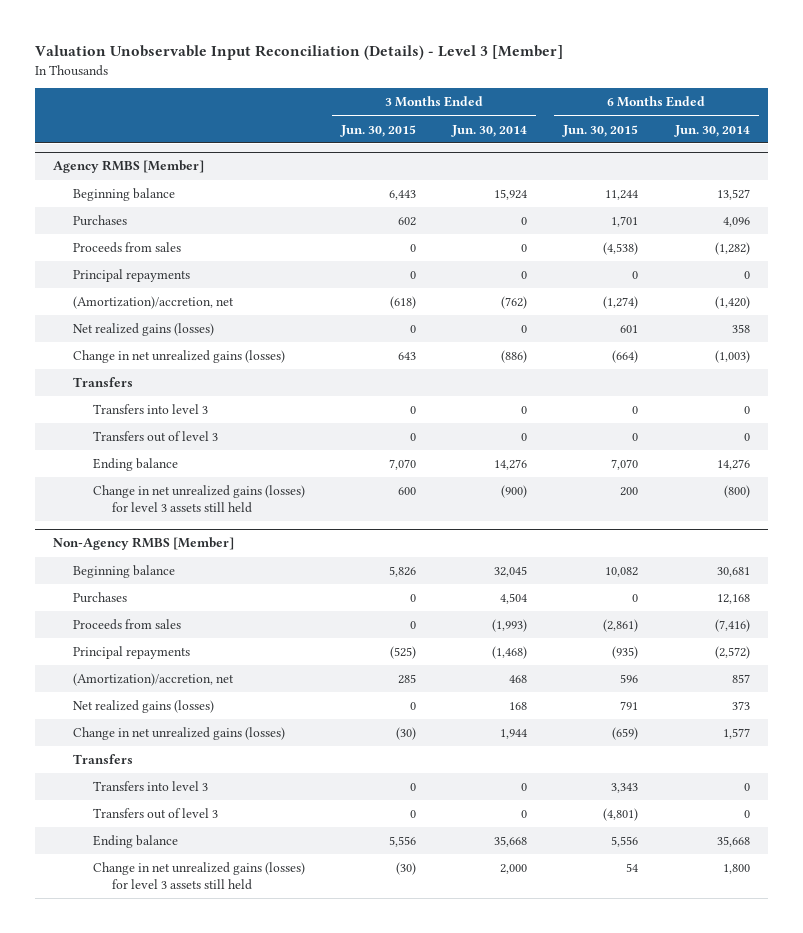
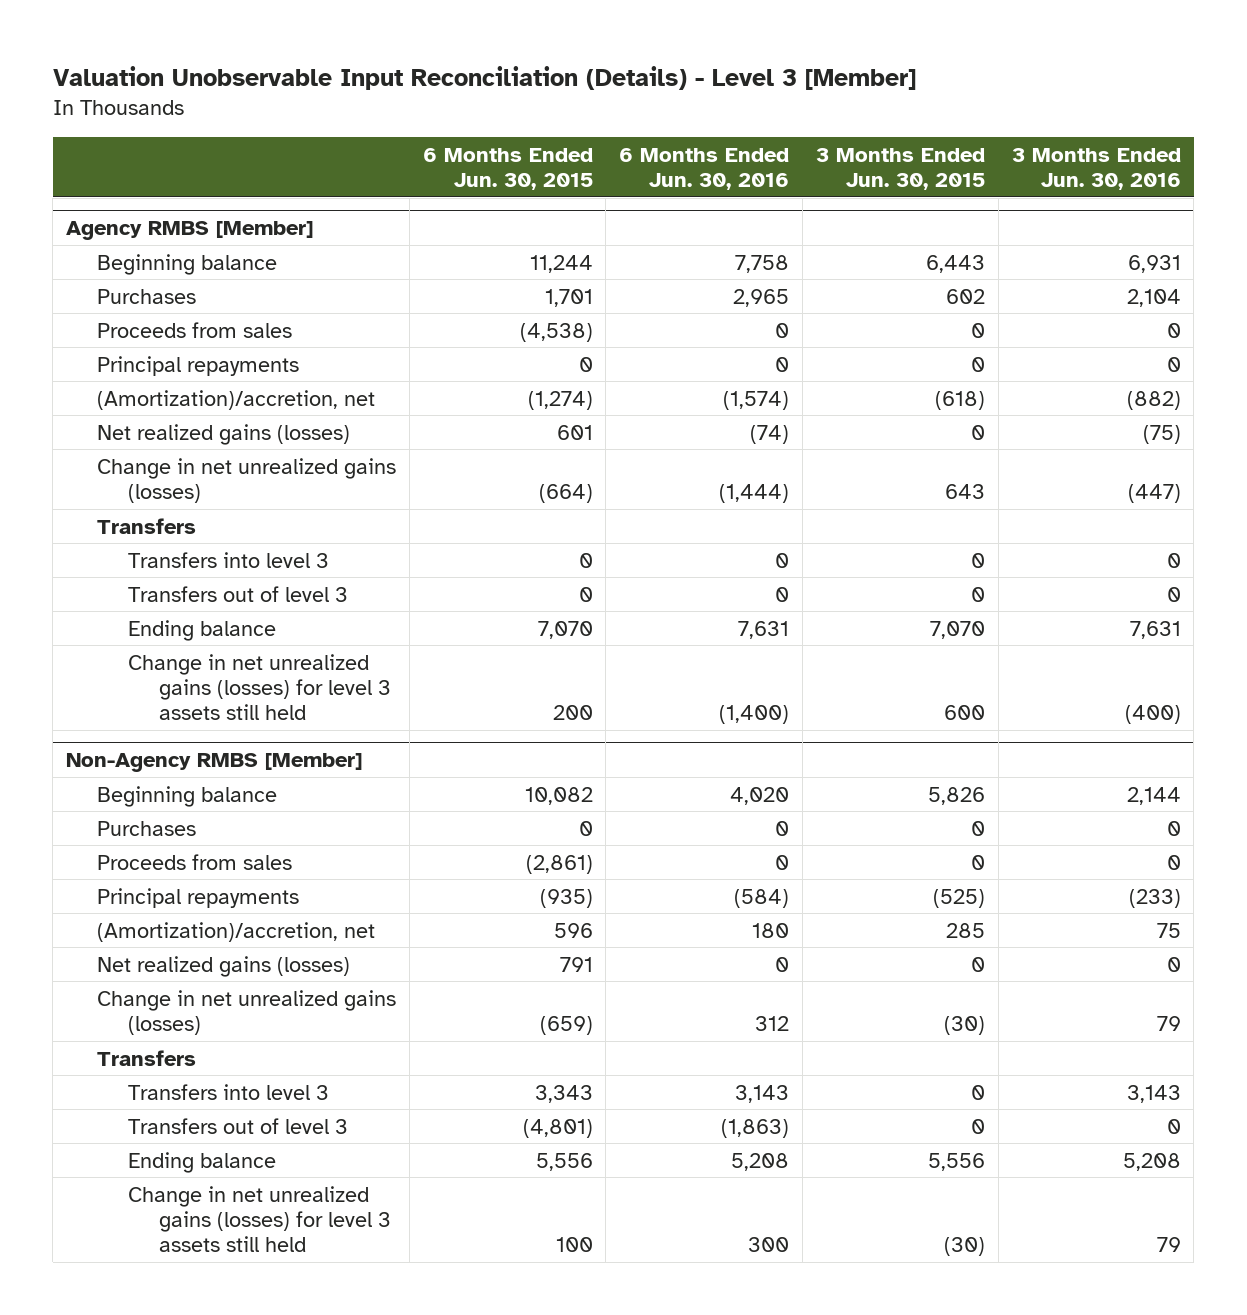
[451,124,528,137] Jun. 30, 2014 -> none
[673,124,750,137] Jun. 30, 2014 -> none
none -> [619,147,790,190] 6 Months Ended Jun. 30, 2016
none -> [1011,147,1181,190] 3 Months Ended Jun. 30, 2016
[626,863,639,873] 54 -> [555,1237,593,1253] 100

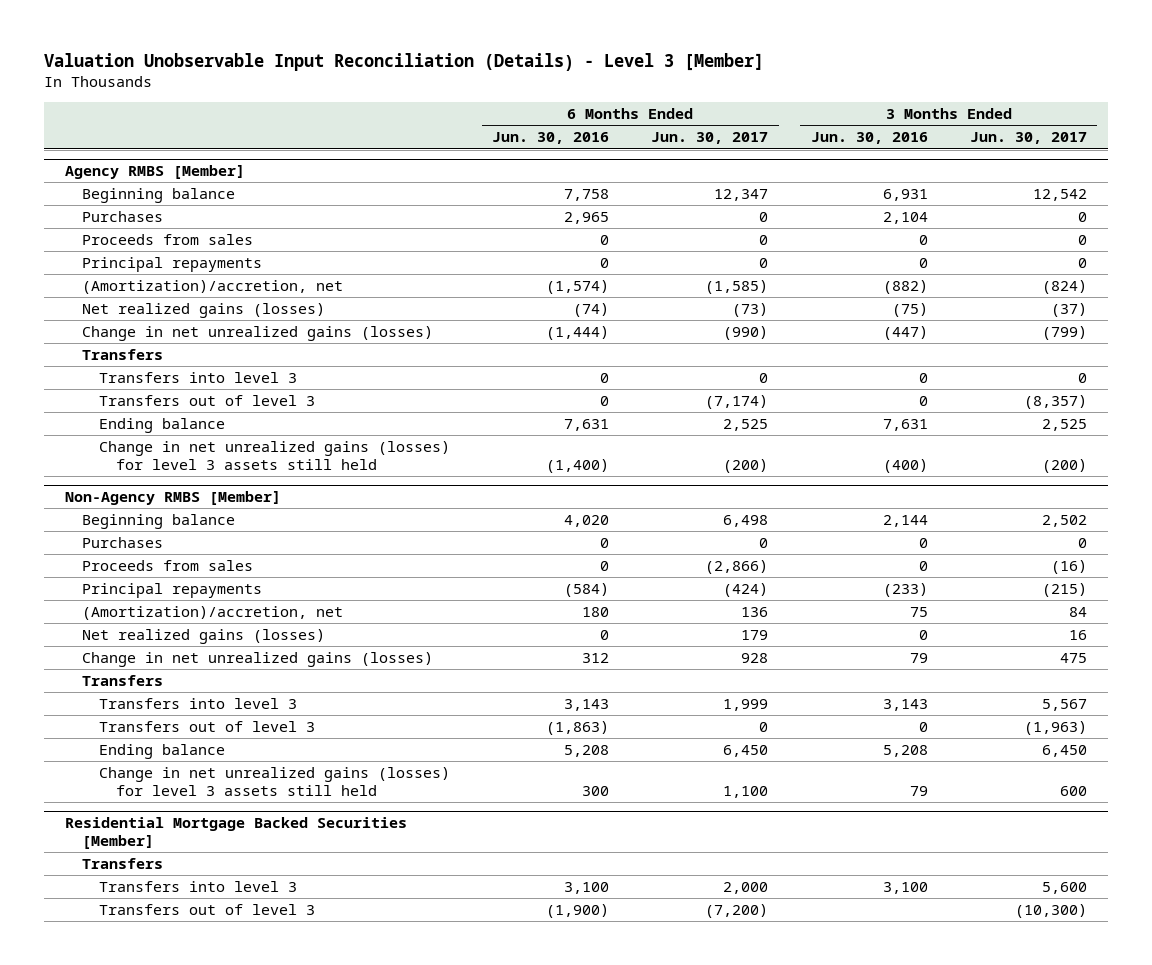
[422,147,593,190] 6 Months Ended Jun. 30, 2015 -> none
[815,147,985,190] 3 Months Ended Jun. 30, 2015 -> none
none -> [651,132,769,145] Jun. 30, 2017
none -> [969,132,1087,145] Jun. 30, 2017
none -> [65,817,408,850] Residential Mortgage Backed Securities [Member]
none -> [82,858,164,870] Transfers
none -> [98,881,297,893] Transfers into level 3
none -> [98,904,315,916] Transfers out of level 3

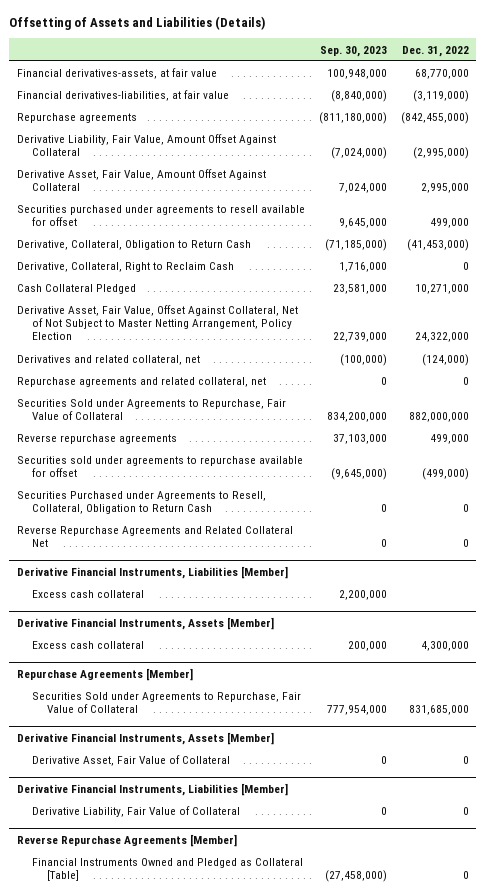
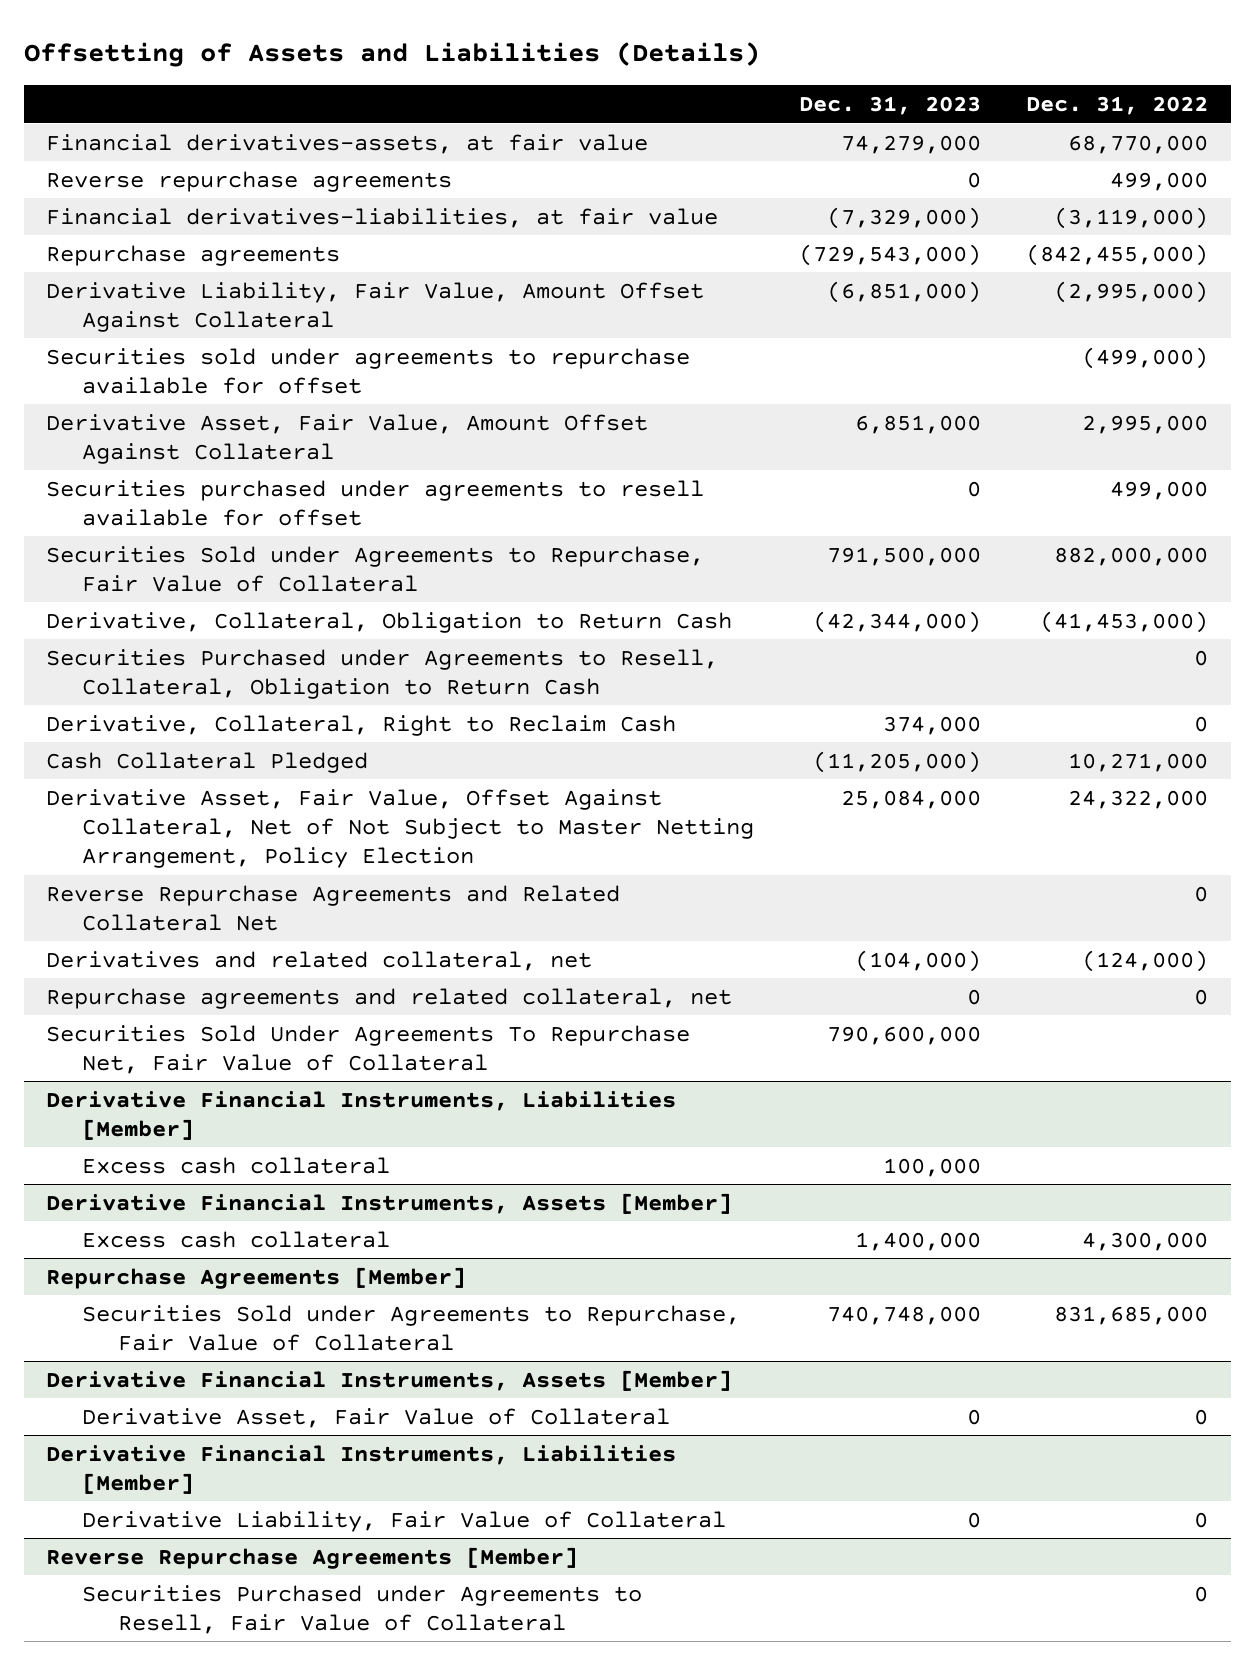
[319,45,387,57] Sep. 30, 2023 -> none
none -> [799,96,982,116] Dec. 31, 2023
[16,434,177,445] Reverse repurchase agreements -> [46,170,453,192] Reverse repurchase agreements
[16,456,303,478] Securities sold under agreements to repurchase available for offset -> [46,347,691,394] Securities sold under agreements to repurchase available for offset
[16,399,286,421] Securities Sold under Agreements to Repurchase, Fair Value of Collateral -> [46,545,705,592] Securities Sold under Agreements to Repurchase, Fair Value of Collateral
[16,491,266,515] Securities Purchased under Agreements to Resell, Collateral, Obligation to Return Cash -> [46,648,719,699] Securities Purchased under Agreements to Resell, Collateral, Obligation to Return Cash
[16,526,293,548] Reverse Repurchase Agreements and Related Collateral Net -> [46,884,621,931] Reverse Repurchase Agreements and Related Collateral Net
none -> [46,1024,691,1074] Securities Sold Under Agreements To Repurchase Net, Fair Value of Collateral
[31,858,303,882] Financial Instruments Owned and Pledged as Collateral [Table] -> [82,1584,643,1634] Securities Purchased under Agreements to Resell, Fair Value of Collateral

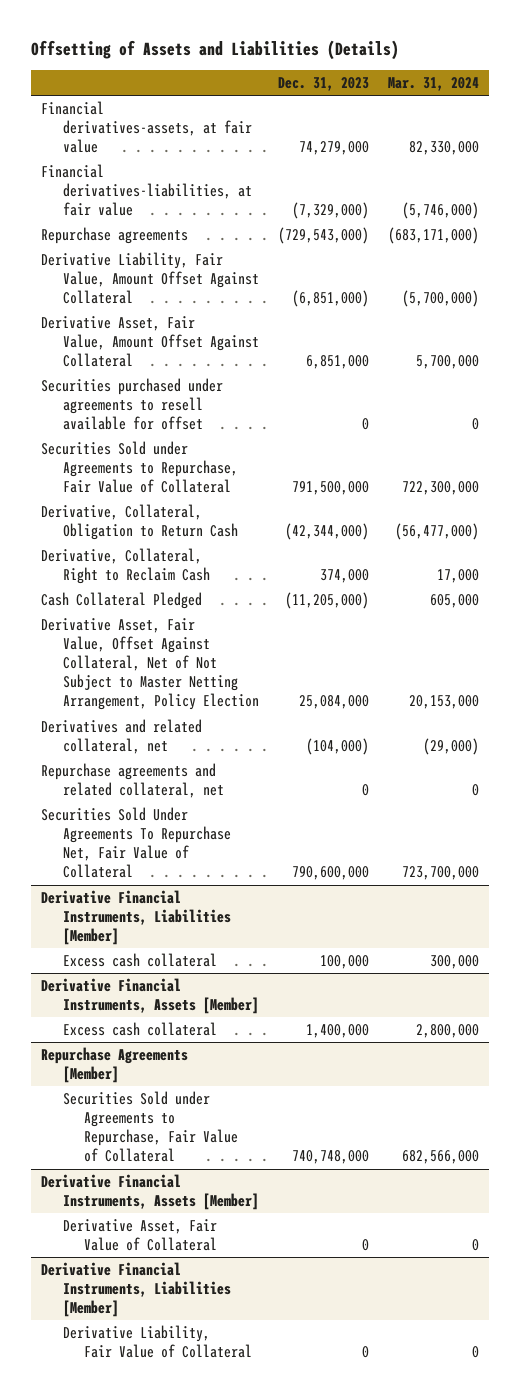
[1026,96,1209,116] Dec. 31, 2022 -> none
none -> [388,77,480,92] Mar. 31, 2024
[46,170,453,192] Reverse repurchase agreements -> none
[46,347,691,394] Securities sold under agreements to repurchase available for offset -> none
[46,648,719,699] Securities Purchased under Agreements to Resell, Collateral, Obligation to Return Cash -> none
[46,884,621,931] Reverse Repurchase Agreements and Related Collateral Net -> none
[46,1546,579,1569] Reverse Repurchase Agreements [Member] -> none
[82,1584,643,1634] Securities Purchased under Agreements to Resell, Fair Value of Collateral -> none

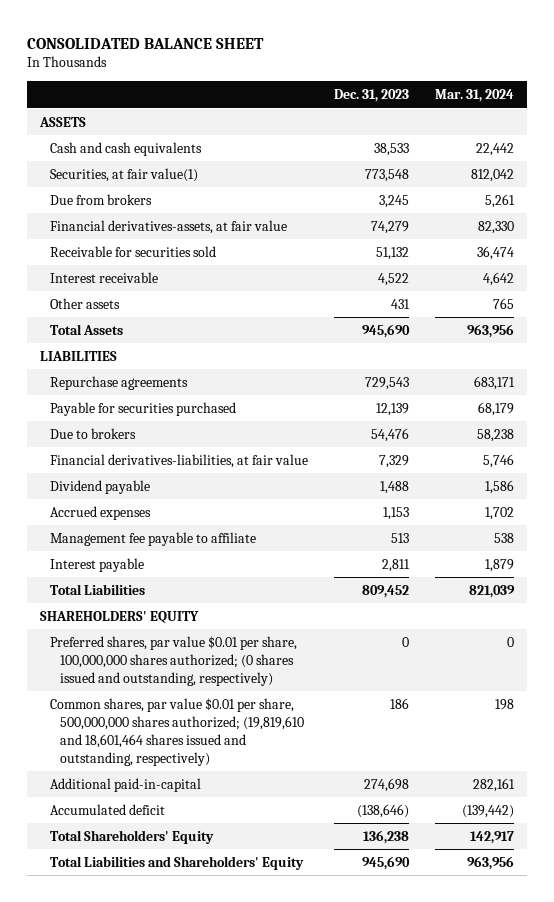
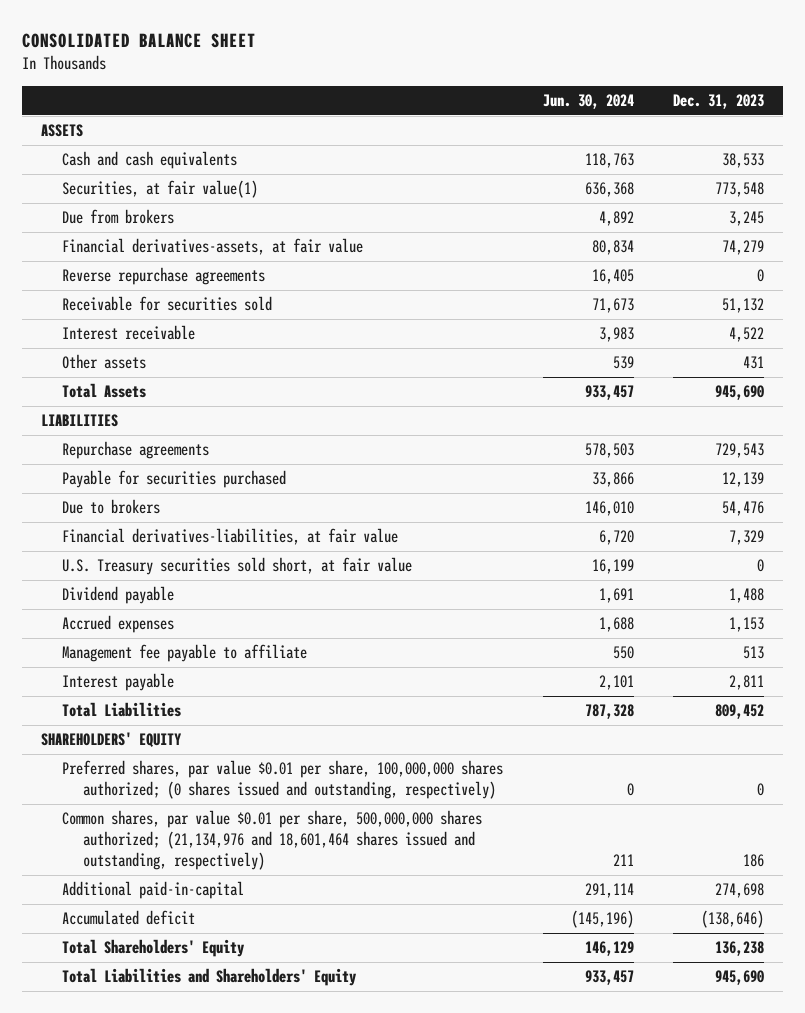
[434,89,514,103] Mar. 31, 2024 -> none
none -> [542,93,634,109] Jun. 30, 2024
none -> [62,267,266,286] Reverse repurchase agreements
none -> [62,557,413,576] U.S. Treasury securities sold short, at fair value
[50,697,305,766] Common shares, par value $0.01 per share, 500,000,000 shares authorized; (19,819,610 and 18,601,464 shares issued and outstanding, respectively) -> [62,810,483,871] Common shares, par value $0.01 per share, 500,000,000 shares authorized; (21,134,976 and 18,601,464 shares issued and outstanding, respectively)

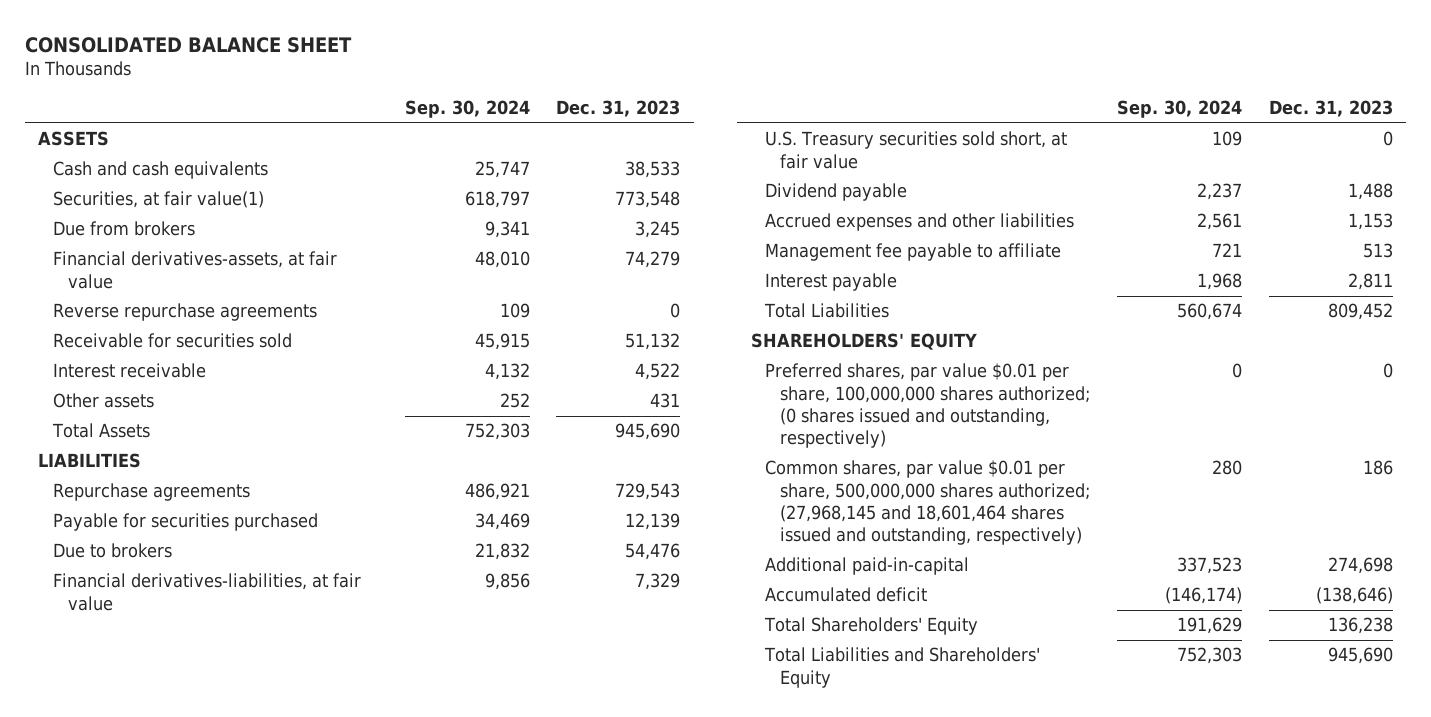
[542,93,634,109] Jun. 30, 2024 -> none
none -> [404,100,530,119] Sep. 30, 2024
[62,615,175,634] Accrued expenses -> [765,213,1075,232] Accrued expenses and other liabilities
[62,810,483,871] Common shares, par value $0.01 per share, 500,000,000 shares authorized; (21,134,976 and 18,601,464 shares issued and outstanding, respectively) -> [765,460,1091,546] Common shares, par value $0.01 per share, 500,000,000 shares authorized; (27,968,145 and 18,601,464 shares issued and outstanding, respectively)

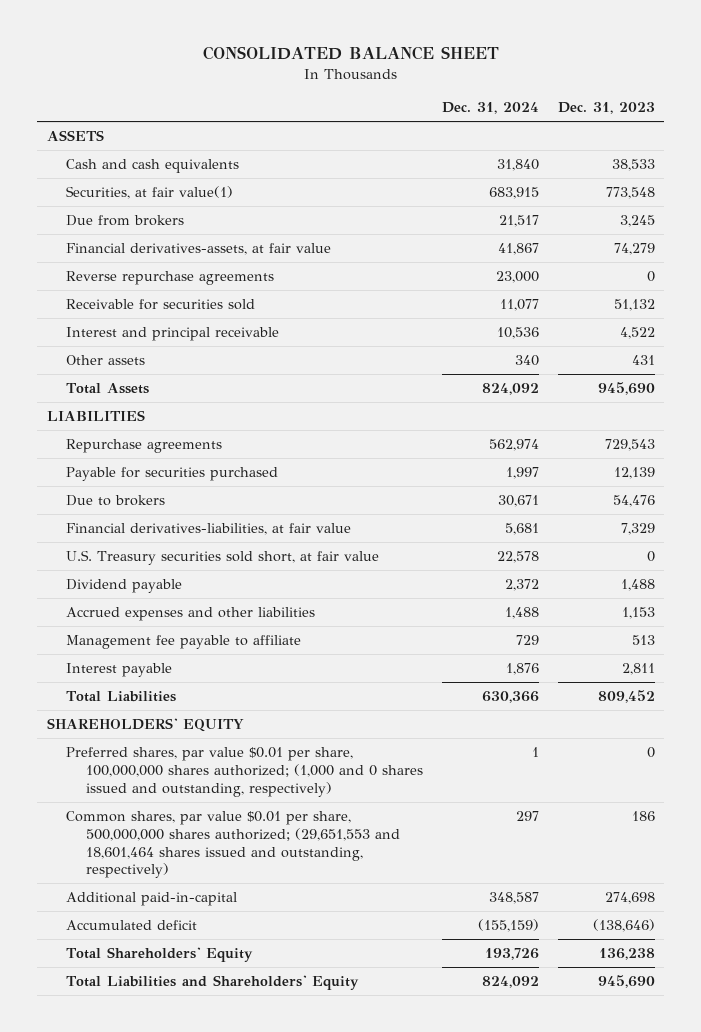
[404,100,530,119] Sep. 30, 2024 -> none
none -> [441,102,539,115] Dec. 31, 2024
[53,363,207,379] Interest receivable -> [66,327,280,342] Interest and principal receivable
[765,363,1091,449] Preferred shares, par value $0.01 per share, 100,000,000 shares authorized; (0 shares issued and outstanding, respectively) -> [66,747,423,797] Preferred shares, par value $0.01 per share, 100,000,000 shares authorized; (1,000 and 0 shares issued and outstanding, respectively)
[765,460,1091,546] Common shares, par value $0.01 per share, 500,000,000 shares authorized; (27,968,145 and 18,601,464 shares issued and outstanding, respectively) -> [66,811,400,879] Common shares, par value $0.01 per share, 500,000,000 shares authorized; (29,651,553 and 18,601,464 shares issued and outstanding, respectively)

